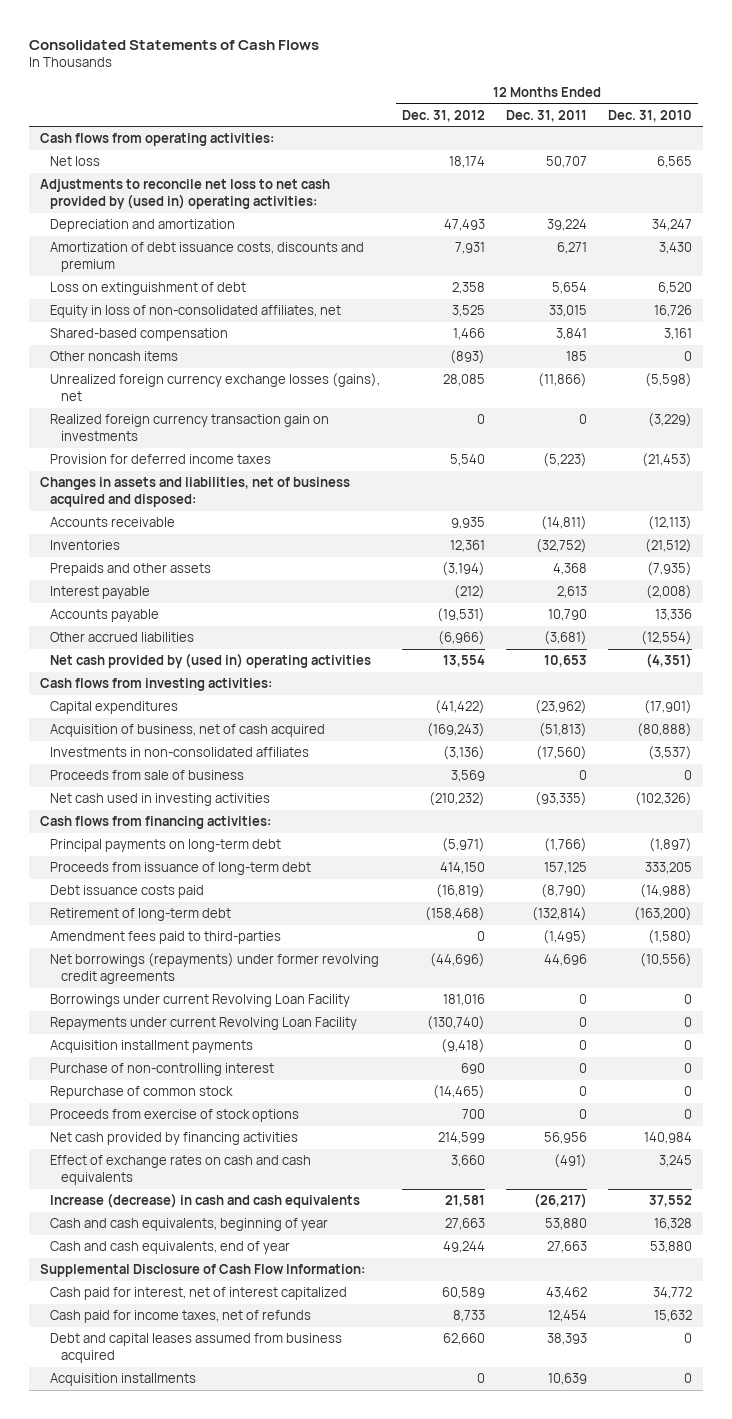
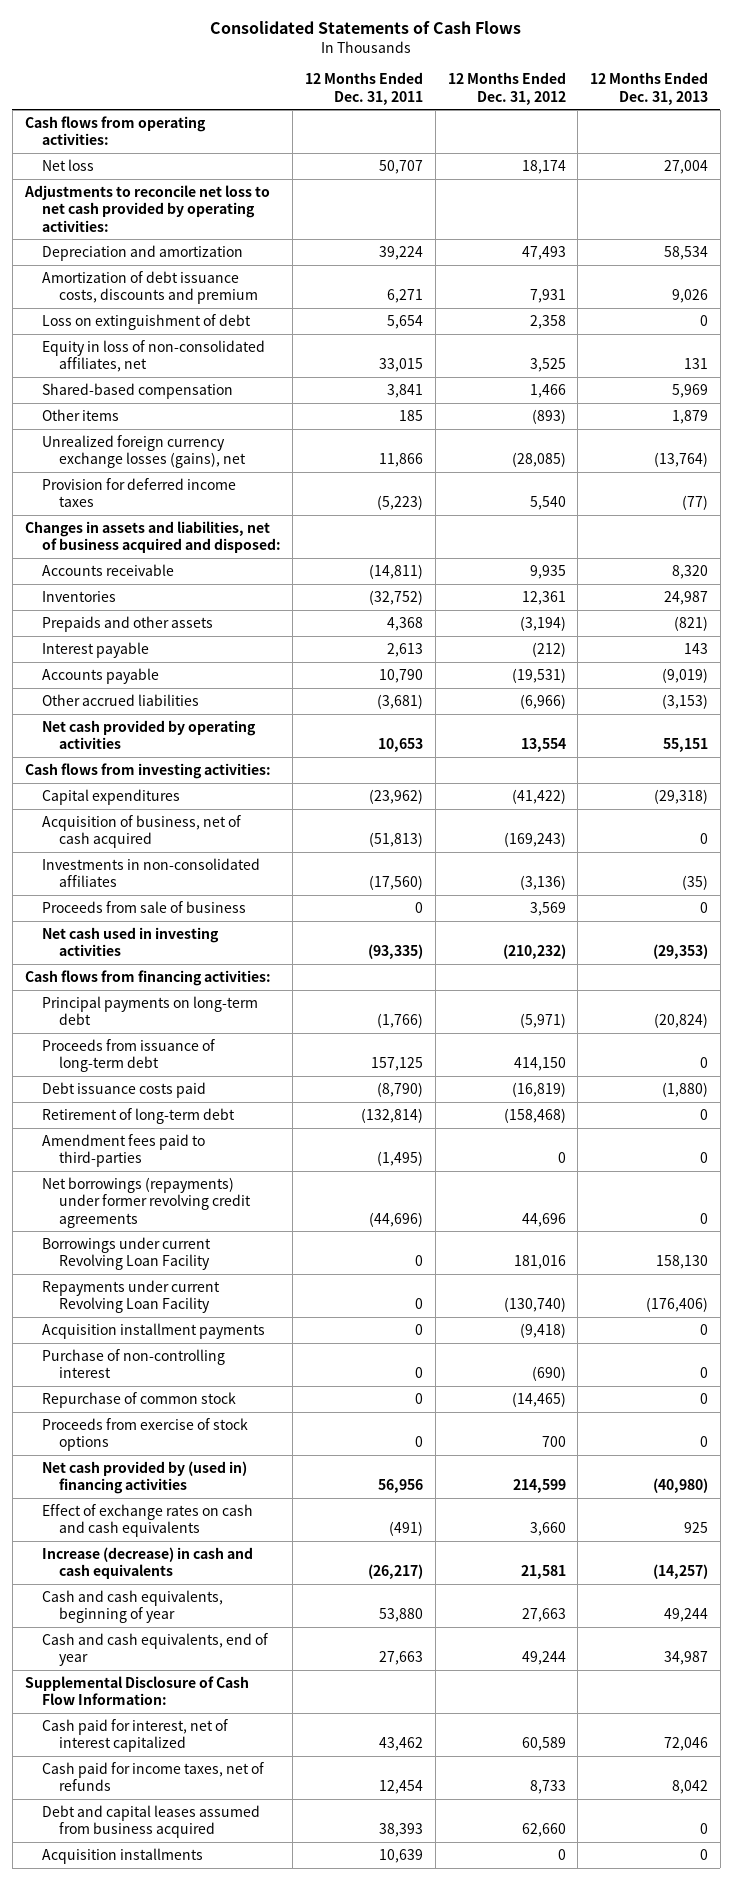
[608,109,693,122] Dec. 31, 2010 -> none
none -> [590,72,709,105] 12 Months Ended Dec. 31, 2013
[39,179,330,210] Adjustments to reconcile net loss to net cash provided by (used in) operating activities: -> [23,184,270,232] Adjustments to reconcile net loss to net cash provided by operating activities:
[50,414,330,442] Realized foreign currency transaction gain on investments -> none
[50,351,179,362] Other noncash items -> [41,408,119,421] Other items
[442,374,485,387] 28,085 -> [511,452,566,468] (28,085)
[538,373,588,388] (11,866) -> [379,453,424,468] 11,866
[50,653,372,669] Net cash provided by (used in) operating activities -> [41,719,256,750] Net cash provided by operating activities
[429,953,485,968] (44,696) -> [521,1212,566,1227] 44,696
[544,954,588,967] 44,696 -> [369,1211,424,1227] (44,696)
[460,1063,485,1075] 690 -> [531,1366,566,1382] (690)
[50,1132,299,1146] Net cash provided by financing activities -> [41,1460,247,1495] Net cash provided by (used in) financing activities

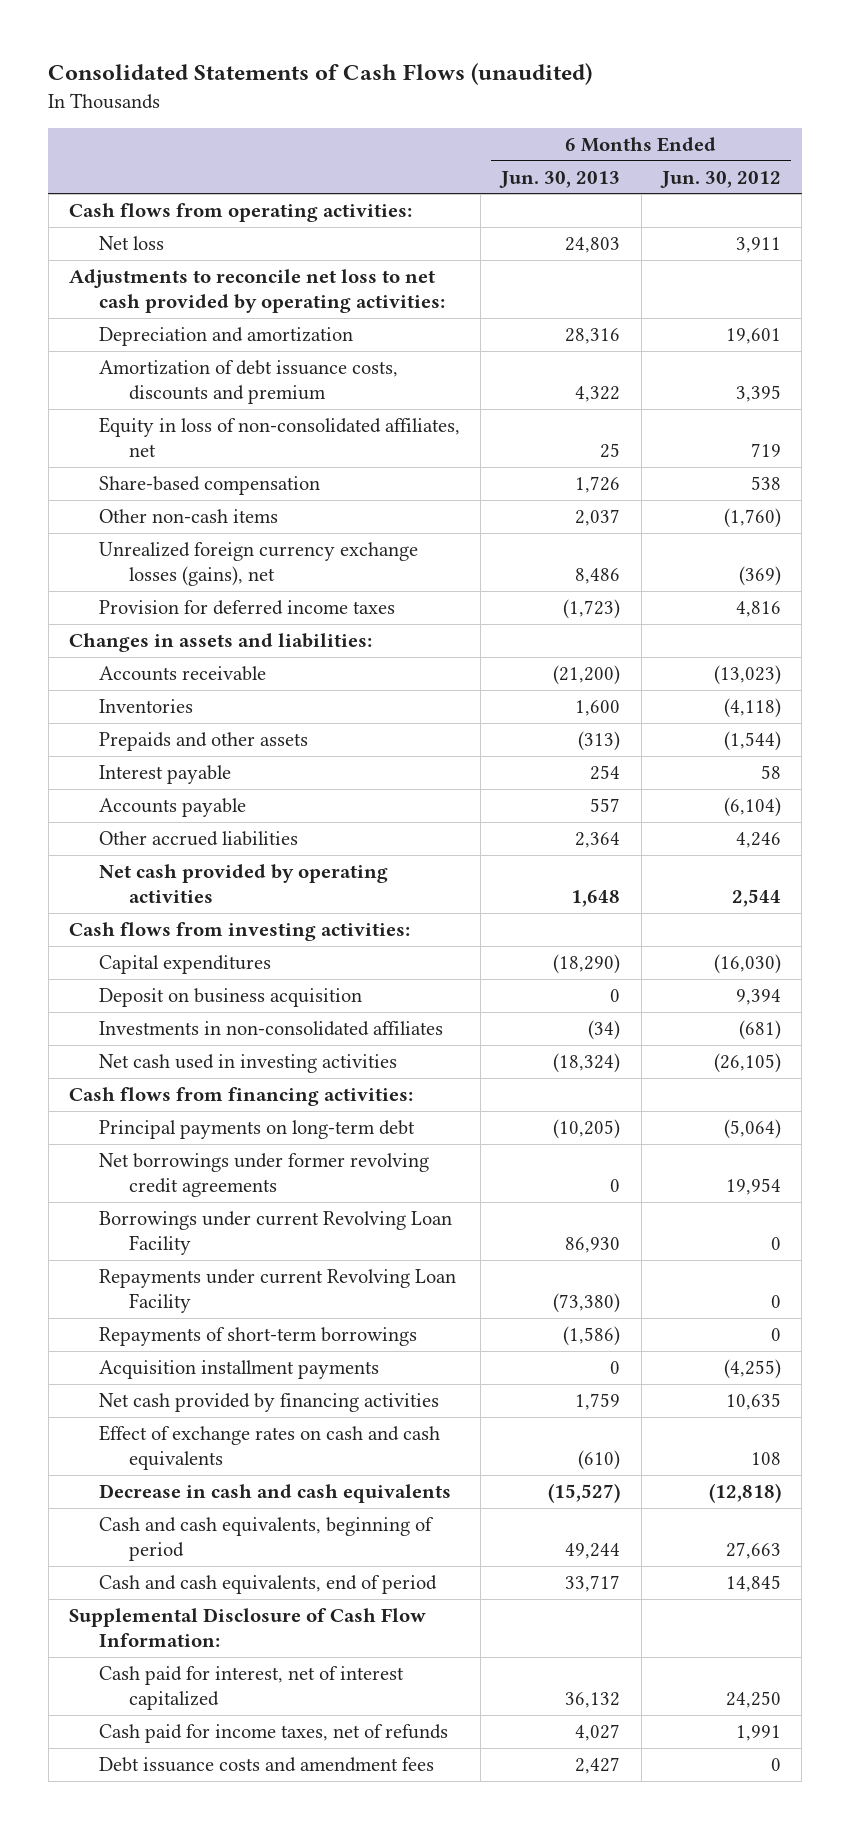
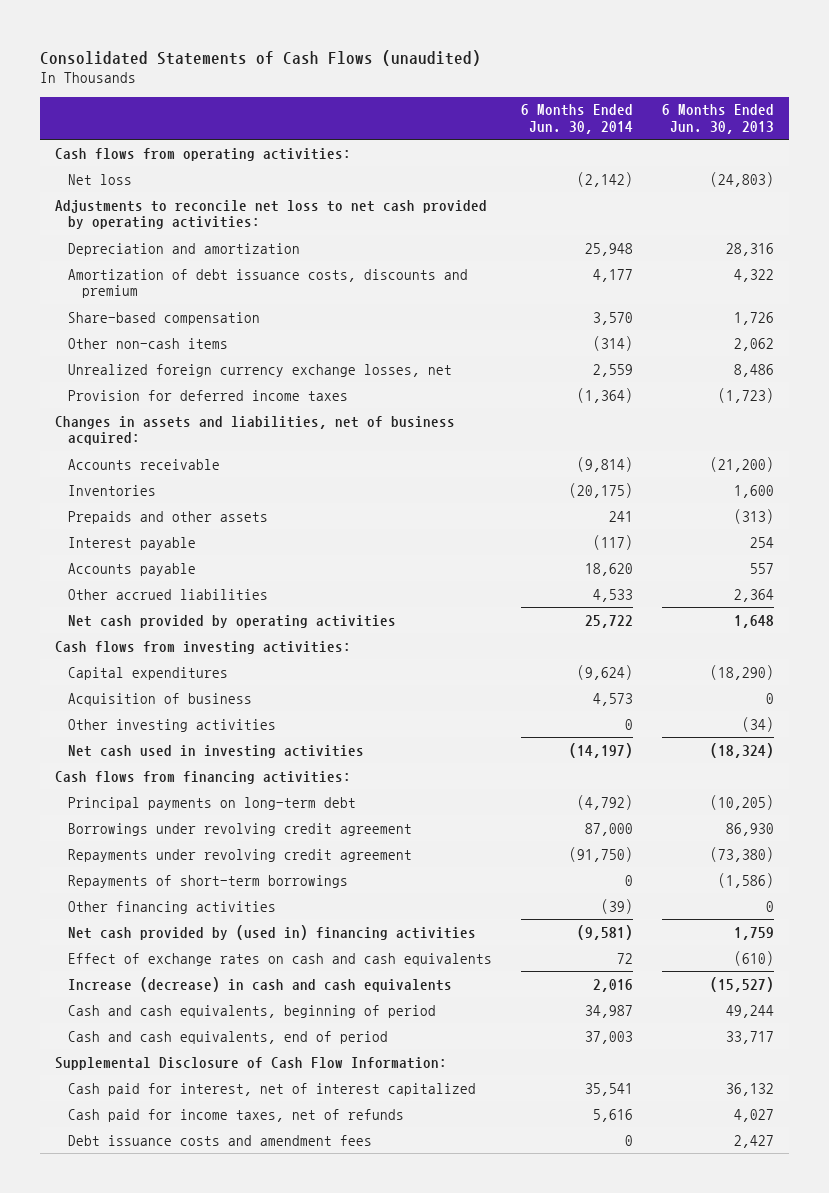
[659,170,781,188] Jun. 30, 2012 -> none
none -> [521,104,634,135] 6 Months Ended Jun. 30, 2014
[565,237,621,254] 24,803 -> [710,171,775,187] (24,803)
[98,417,460,457] Equity in loss of non-consolidated affiliates, net -> none
[575,509,621,527] 2,037 -> [734,337,775,351] 2,062
[98,542,418,586] Unrealized foreign currency exchange losses (gains), net -> [68,363,453,377] Unrealized foreign currency exchange losses, net
[68,633,372,653] Changes in assets and liabilities: -> [54,415,455,446] Changes in assets and liabilities, net of business acquired:
[98,1021,443,1037] Investments in non-consolidated affiliates -> none
[98,988,362,1008] Deposit on business acquisition -> [68,692,253,706] Acquisition of business
none -> [68,718,277,732] Other investing activities
[98,1153,429,1197] Net borrowings under former revolving credit agreements -> none
[98,1211,452,1255] Borrowings under current Revolving Loan Facility -> [68,822,413,836] Borrowings under revolving credit agreement
[98,1269,456,1313] Repayments under current Revolving Loan Facility -> [68,848,413,862] Repayments under revolving credit agreement
[98,1360,379,1380] Acquisition installment payments -> none
none -> [68,900,277,914] Other financing activities
[98,1393,439,1413] Net cash provided by financing activities -> [68,924,477,940] Net cash provided by (used in) financing activities
[98,1484,451,1504] Decrease in cash and cash equivalents -> [68,976,453,992] Increase (decrease) in cash and cash equivalents

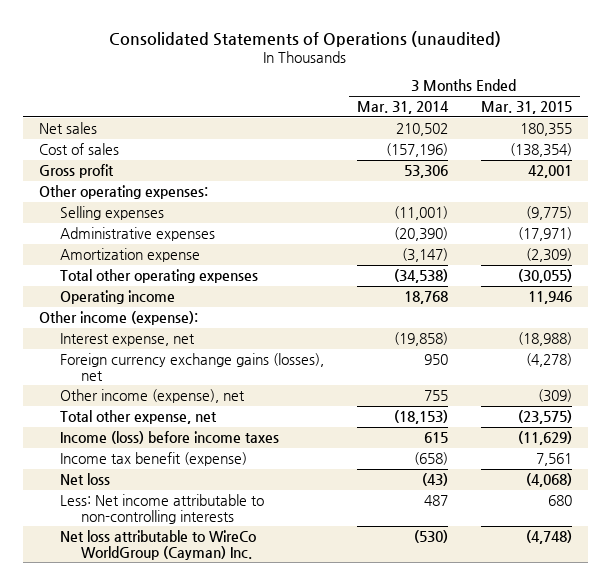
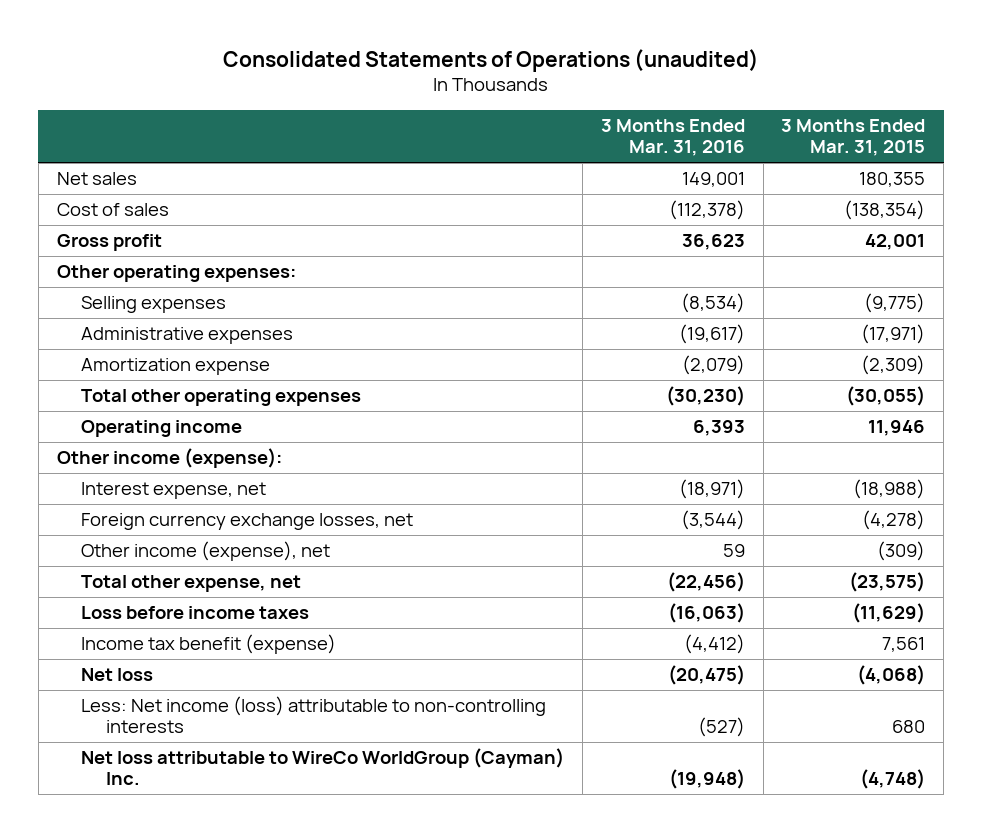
[356,101,449,115] Mar. 31, 2014 -> none
none -> [600,119,745,157] 3 Months Ended Mar. 31, 2016
[60,353,325,381] Foreign currency exchange gains (losses), net -> [81,513,414,531] Foreign currency exchange losses, net
[60,431,280,445] Income (loss) before income taxes -> [81,606,310,620] Loss before income taxes
[60,494,265,524] Less: Net income attributable to non-controlling interests -> [81,696,547,734] Less: Net income (loss) attributable to non-controlling interests

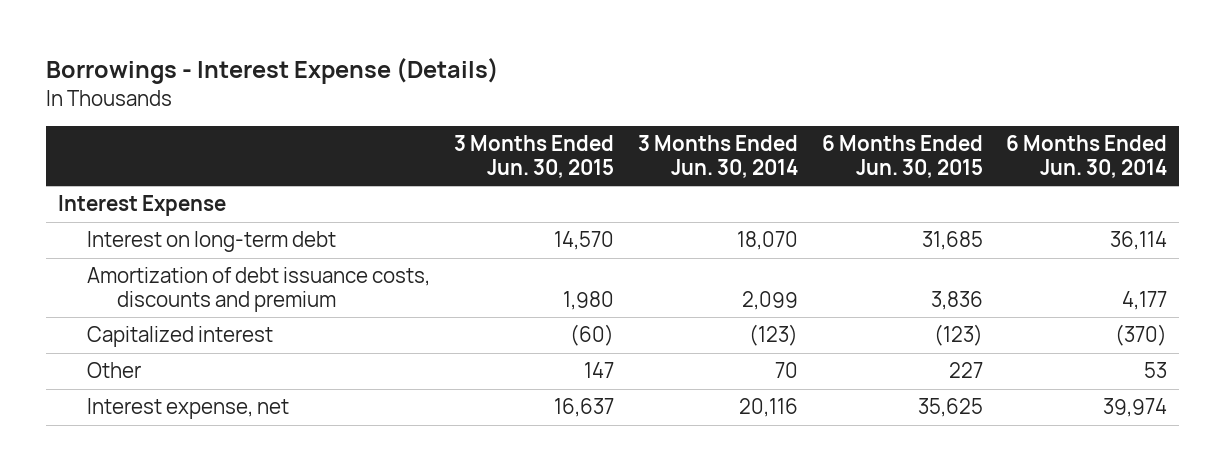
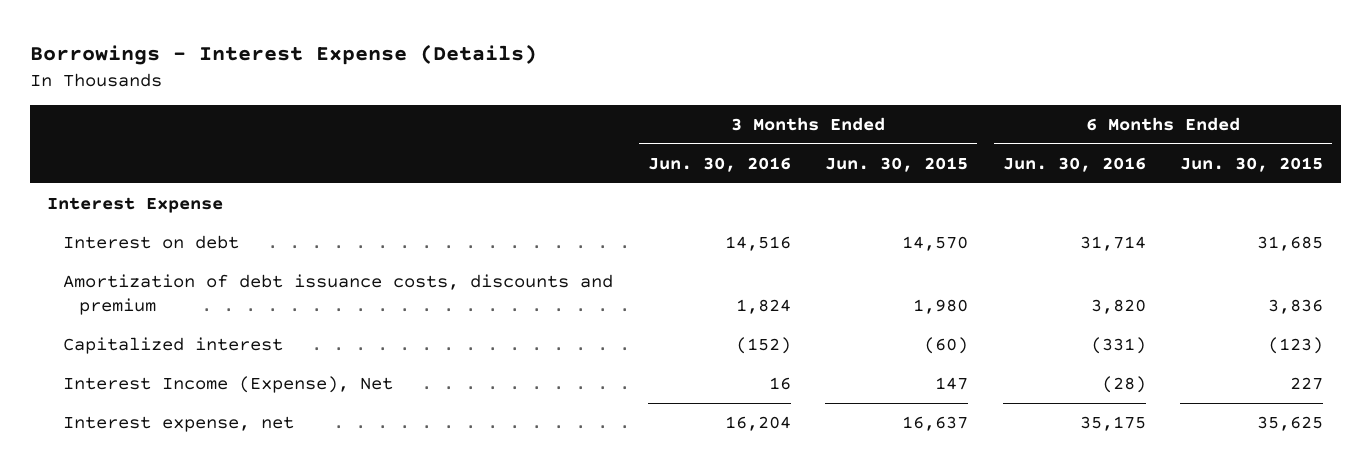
[637,135,798,179] 3 Months Ended Jun. 30, 2014 -> none
[1006,135,1168,179] 6 Months Ended Jun. 30, 2014 -> none
none -> [647,156,791,172] Jun. 30, 2016
none -> [1002,156,1146,172] Jun. 30, 2016
[87,231,337,253] Interest on long-term debt -> [62,235,239,250] Interest on debt
[87,362,142,379] Other -> [62,376,393,394] Interest Income (Expense), Net

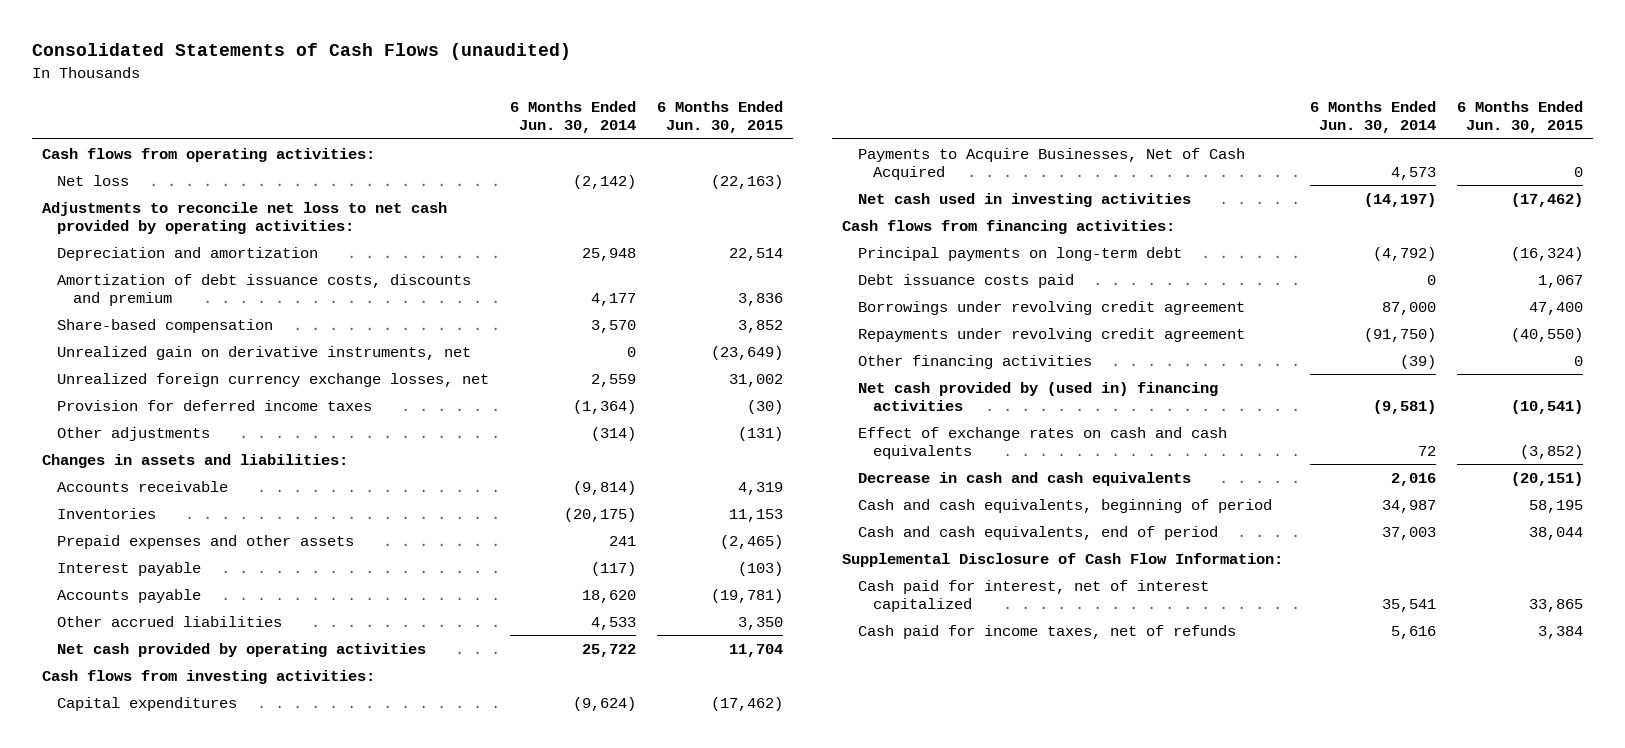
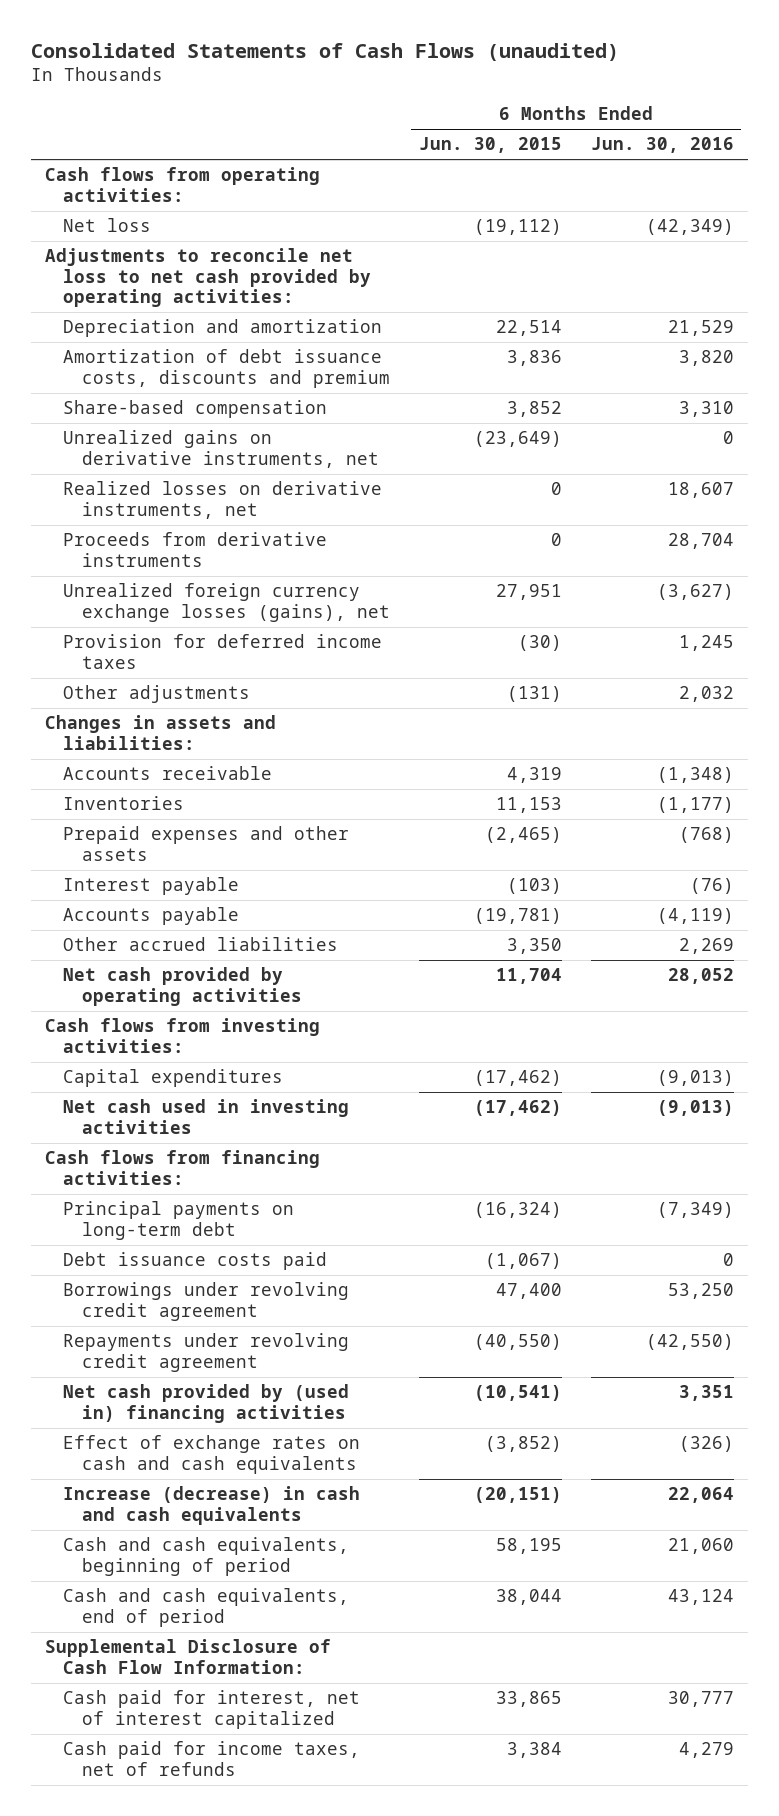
[510,100,637,134] 6 Months Ended Jun. 30, 2014 -> none
none -> [590,137,734,154] Jun. 30, 2016
[710,174,783,189] (22,163) -> [473,219,562,236] (19,112)
[57,345,472,360] Unrealized gain on derivative instruments, net -> [63,430,379,468] Unrealized gains on derivative instruments, net
none -> [63,481,383,519] Realized losses on derivative instruments, net
none -> [63,532,328,567] Proceeds from derivative instruments
[57,372,490,387] Unrealized foreign currency exchange losses, net -> [63,583,390,622] Unrealized foreign currency exchange losses (gains), net
[728,373,783,387] 31,002 -> [495,584,562,601] 27,951
[857,147,1245,181] Payments to Acquire Businesses, Net of Cash Acquired -> none
[1537,274,1583,288] 1,067 -> [484,1253,562,1270] (1,067)
[857,354,1092,369] Other financing activities -> none
[857,471,1191,486] Decrease in cash and cash equivalents -> [63,1486,361,1525] Increase (decrease) in cash and cash equivalents

